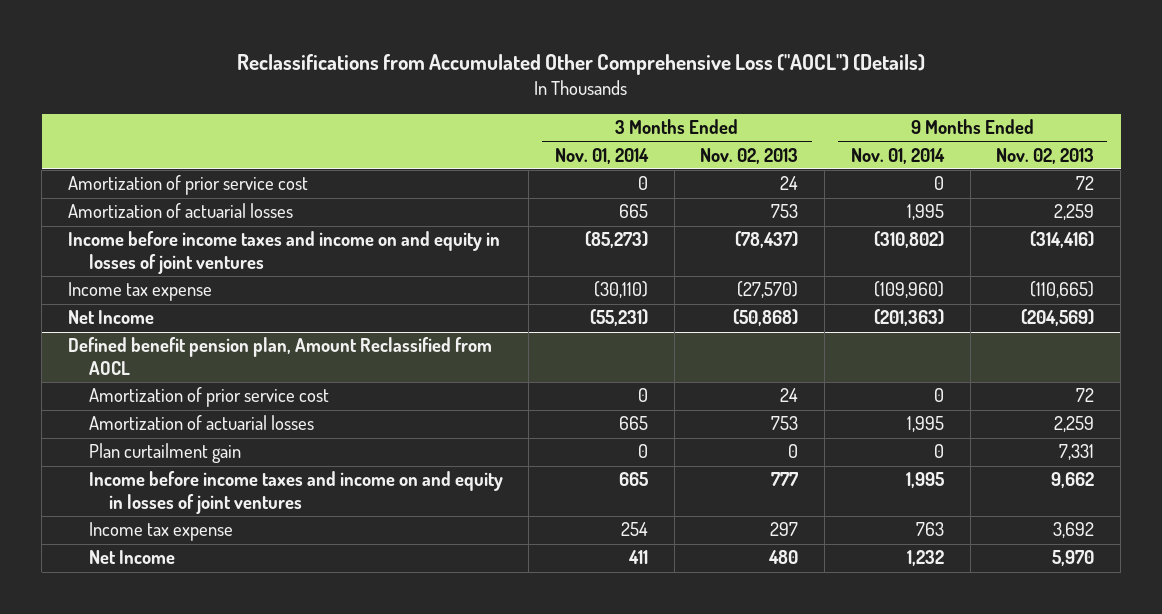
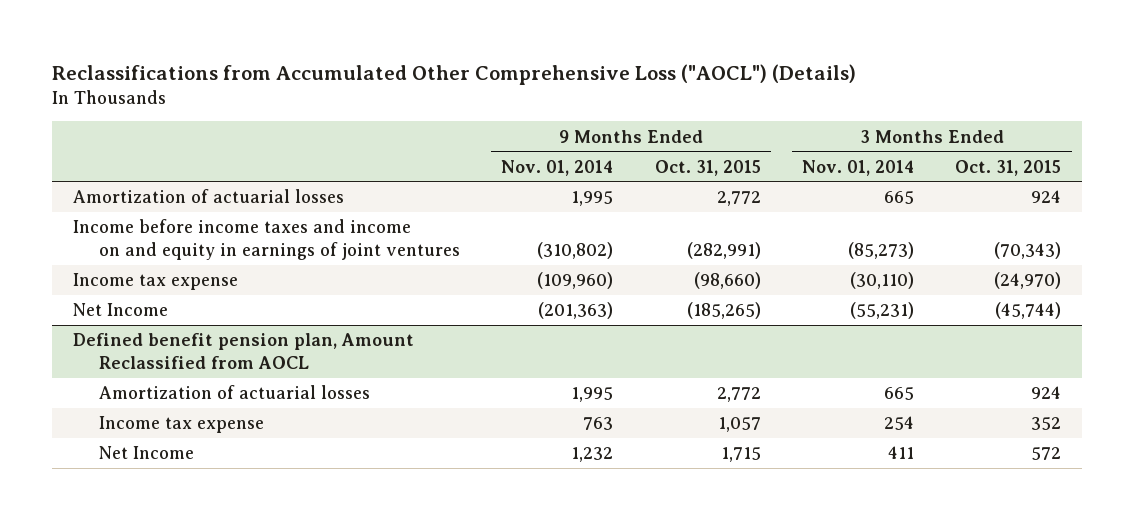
[700,147,799,164] Nov. 02, 2013 -> none
[996,147,1095,164] Nov. 02, 2013 -> none
none -> [654,159,761,176] Oct. 31, 2015
none -> [955,159,1062,176] Oct. 31, 2015
[68,175,309,196] Amortization of prior service cost -> none
[68,231,501,274] Income before income taxes and income on and equity in losses of joint ventures -> [72,219,460,261] Income before income taxes and income on and equity in earnings of joint ventures
[88,387,329,408] Amortization of prior service cost -> none
[88,443,241,464] Plan curtailment gain -> none
[88,471,503,514] Income before income taxes and income on and equity in losses of joint ventures -> none

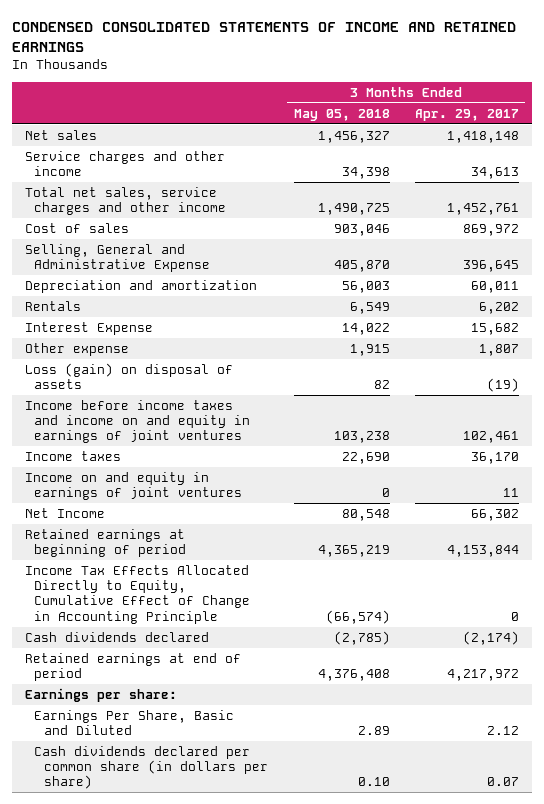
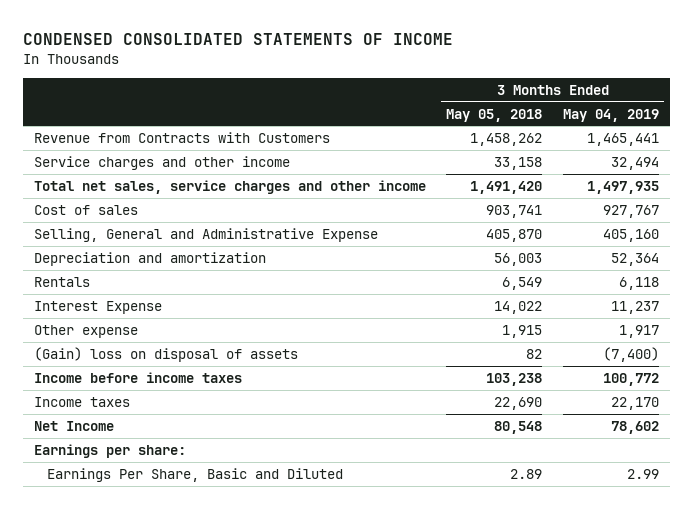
[12,21,517,52] CONDENSED CONSOLIDATED STATEMENTS OF INCOME AND RETAINED EARNINGS -> [23,33,454,46] CONDENSED CONSOLIDATED STATEMENTS OF INCOME
[415,108,520,121] Apr. 29, 2017 -> none
none -> [563,108,660,122] May 04, 2019
[24,130,97,141] Net sales -> none
none -> [33,131,330,143] Revenue from Contracts with Customers
[341,167,390,180] 34,398 -> [494,156,543,170] 33,158
[317,203,390,216] 1,490,725 -> [470,180,543,194] 1,491,420
[333,224,390,237] 903,046 -> [486,204,543,218] 903,741
[24,363,233,390] Loss (gain) on disposal of assets -> [33,346,298,362] (Gain) loss on disposal of assets
[24,400,251,444] Income before income taxes and income on and equity in earnings of joint ventures -> [33,371,242,383] Income before income taxes
[24,472,243,501] Income on and equity in earnings of joint ventures -> none
[24,529,187,558] Retained earnings at beginning of period -> none
[24,565,251,624] Income Tax Effects Allocated Directly to Equity, Cumulative Effect of Change in Accounting Principle -> none
[24,632,209,643] Cash dividends declared -> none
[24,653,241,682] Retained earnings at end of period -> none
[34,746,269,790] Cash dividends declared per common share (in dollars per share) -> none

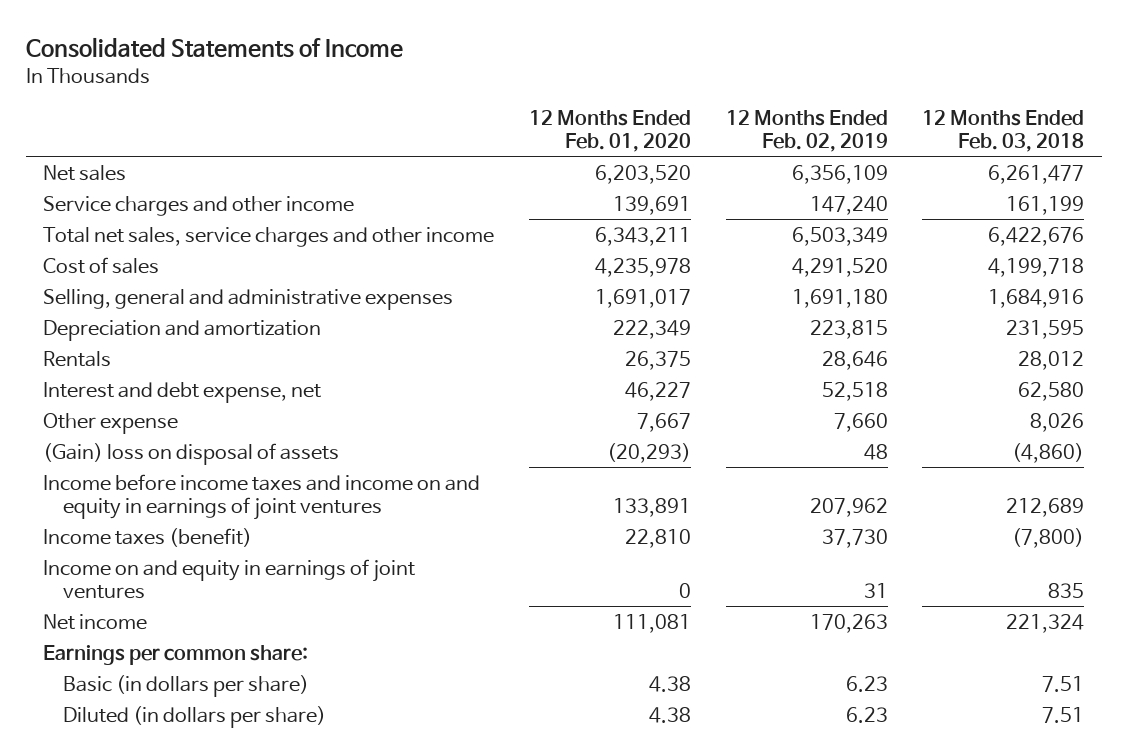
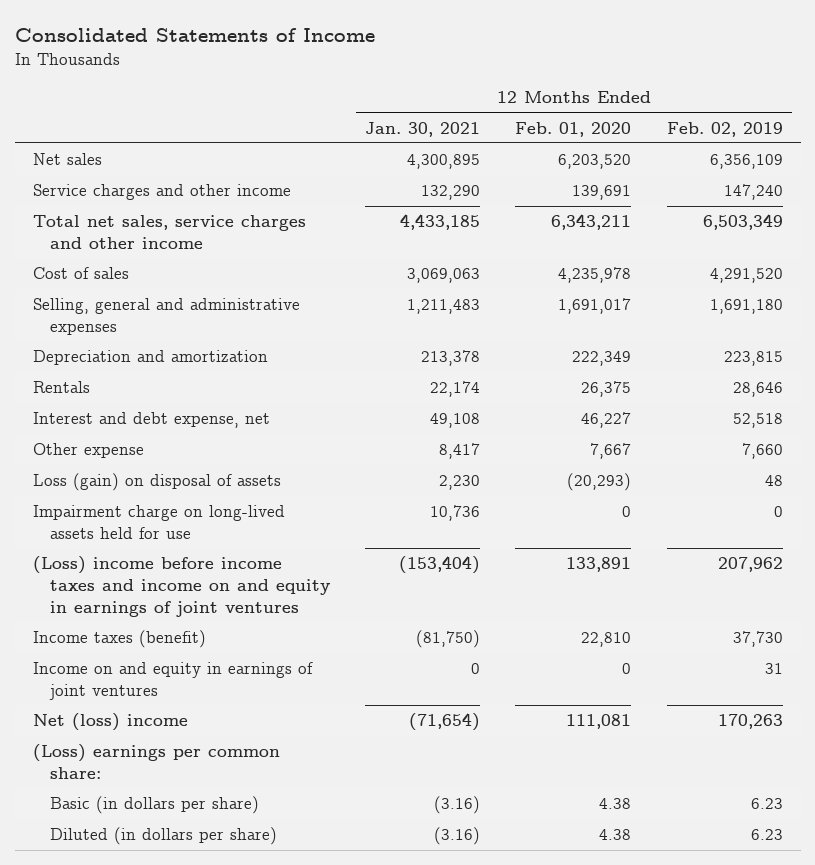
[922,109,1085,152] 12 Months Ended Feb. 03, 2018 -> none
none -> [365,121,481,137] Jan. 30, 2021
[43,442,340,465] (Gain) loss on disposal of assets -> [32,473,281,492] Loss (gain) on disposal of assets
none -> [32,505,285,539] Impairment charge on long-lived assets held for use
[43,473,481,520] Income before income taxes and income on and equity in earnings of joint ventures -> [32,556,330,617] (Loss) income before income taxes and income on and equity in earnings of joint ventures
[43,613,148,630] Net income -> [32,713,188,732] Net (loss) income
[43,644,309,665] Earnings per common share: -> [32,744,280,779] (Loss) earnings per common share:

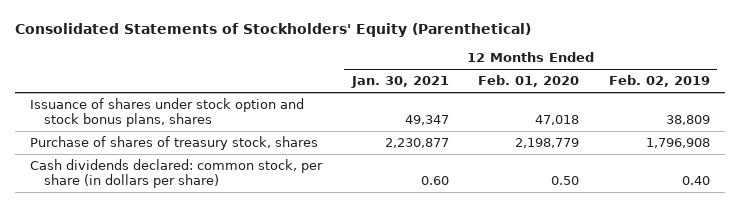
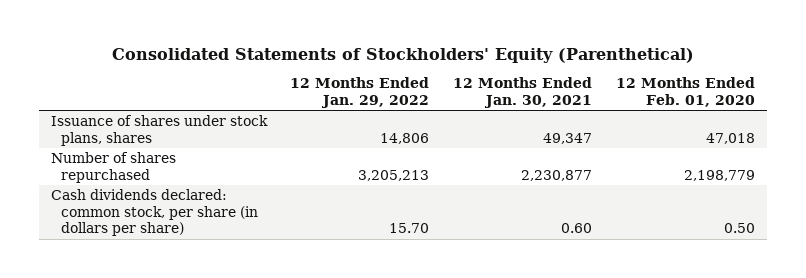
[608,75,710,88] Feb. 02, 2019 -> none
none -> [290,77,430,108] 12 Months Ended Jan. 29, 2022
[29,97,304,128] Issuance of shares under stock option and stock bonus plans, shares -> [50,115,268,146] Issuance of shares under stock plans, shares
[29,135,318,150] Purchase of shares of treasury stock, shares -> [50,152,176,183] Number of shares repurchased

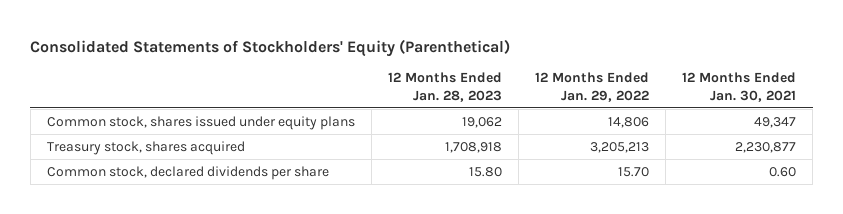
[615,77,755,107] 12 Months Ended Feb. 01, 2020 -> none
none -> [387,72,502,103] 12 Months Ended Jan. 28, 2023
[50,115,268,146] Issuance of shares under stock plans, shares -> [46,115,355,130] Common stock, shares issued under equity plans
[50,152,176,183] Number of shares repurchased -> [46,140,245,155] Treasury stock, shares acquired
[50,189,258,237] Cash dividends declared: common stock, per share (in dollars per share) -> [46,165,329,180] Common stock, declared dividends per share

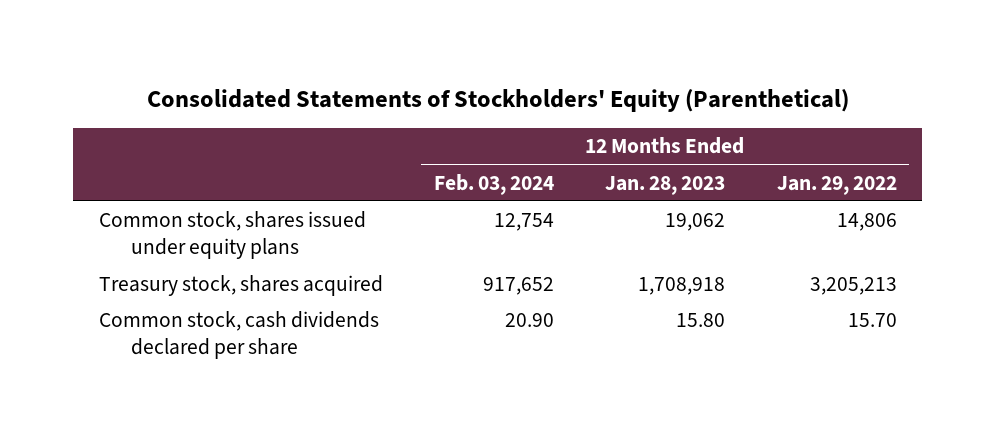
[682,72,797,103] 12 Months Ended Jan. 30, 2021 -> none
none -> [434,173,555,195] Feb. 03, 2024
[46,165,329,180] Common stock, declared dividends per share -> [99,311,380,360] Common stock, cash dividends declared per share

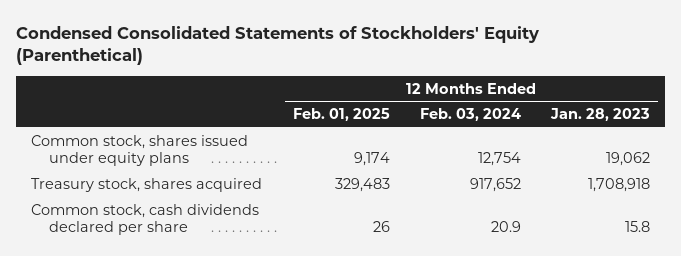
[146,88,849,112] Consolidated Statements of Stockholders' Equity (Parenthetical) -> [16,25,540,66] Condensed Consolidated Statements of Stockholders' Equity (Parenthetical)
[776,175,897,195] Jan. 29, 2022 -> none
none -> [292,108,390,122] Feb. 01, 2025
[505,313,555,328] 20.90 -> [490,220,521,232] 20.9
[676,313,726,328] 15.80 -> [625,220,651,232] 15.8

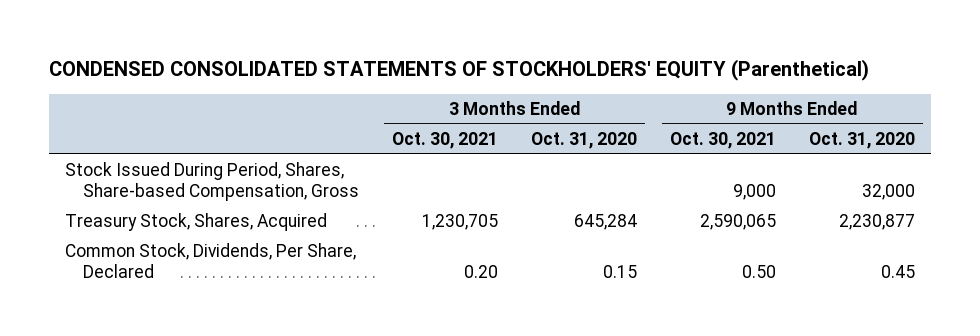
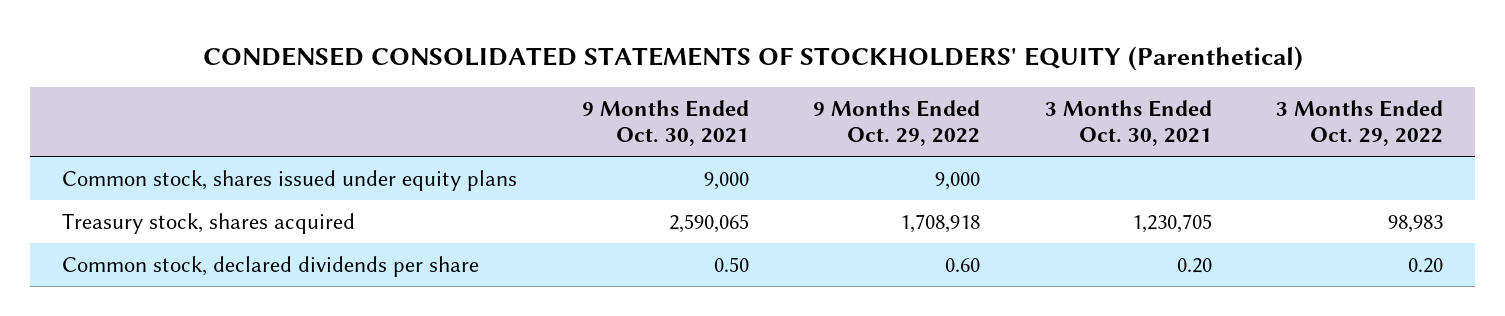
[531,131,638,149] Oct. 31, 2020 -> none
[808,131,915,149] Oct. 31, 2020 -> none
none -> [813,99,981,146] 9 Months Ended Oct. 29, 2022
none -> [1276,99,1444,146] 3 Months Ended Oct. 29, 2022
[65,162,360,202] Stock Issued During Period, Shares, Share-based Compensation, Gross -> [62,169,518,191] Common stock, shares issued under equity plans
[65,213,328,232] Treasury Stock, Shares, Acquired -> [62,212,356,234] Treasury stock, shares acquired
[65,243,357,279] Common Stock, Dividends, Per Share, Declared -> [62,255,480,277] Common stock, declared dividends per share

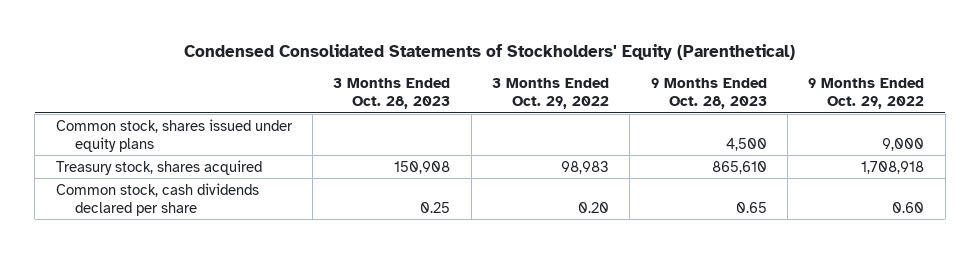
[202,45,1303,71] CONDENSED CONSOLIDATED STATEMENTS OF STOCKHOLDERS' EQUITY (Parenthetical) -> [184,44,796,61] Condensed Consolidated Statements of Stockholders' Equity (Parenthetical)
[581,99,749,146] 9 Months Ended Oct. 30, 2021 -> none
[1044,99,1212,146] 3 Months Ended Oct. 30, 2021 -> none
none -> [333,78,451,110] 3 Months Ended Oct. 28, 2023
none -> [650,78,767,110] 9 Months Ended Oct. 28, 2023
[62,255,480,277] Common stock, declared dividends per share -> [55,182,259,216] Common stock, cash dividends declared per share

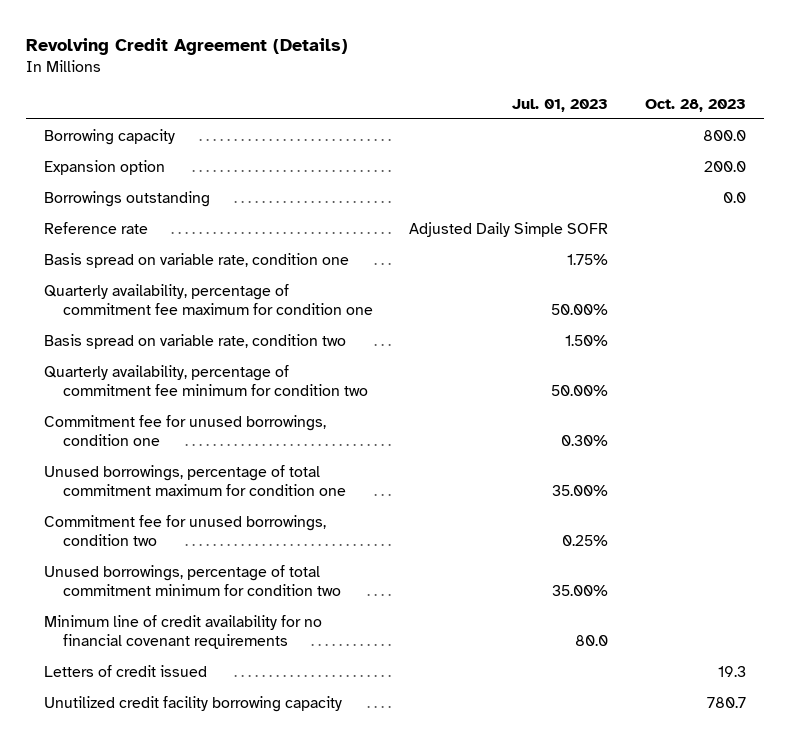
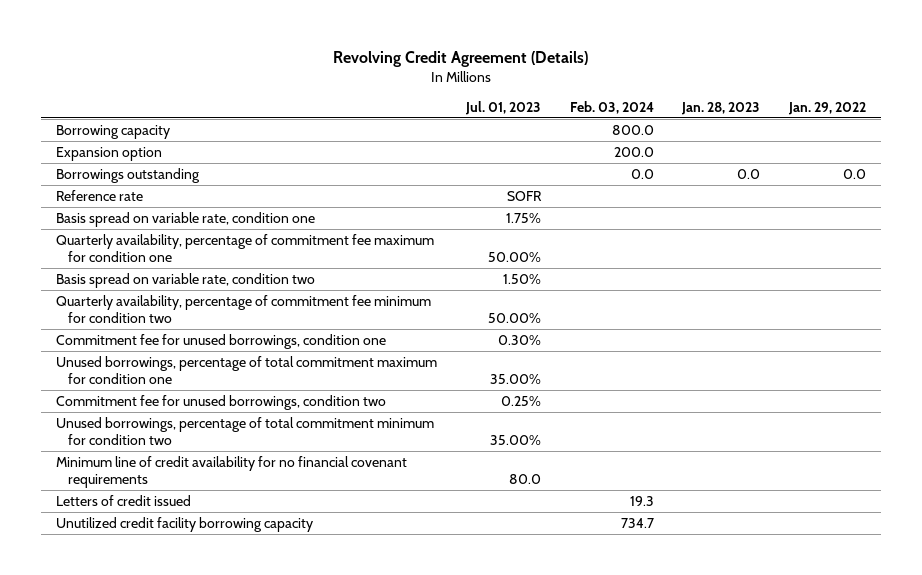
[644,98,746,112] Oct. 28, 2023 -> none
none -> [569,100,654,114] Feb. 03, 2024
none -> [681,101,761,115] Jan. 28, 2023
none -> [788,101,867,115] Jan. 29, 2022
[409,221,609,237] Adjusted Daily Simple SOFR -> [506,190,542,201] SOFR

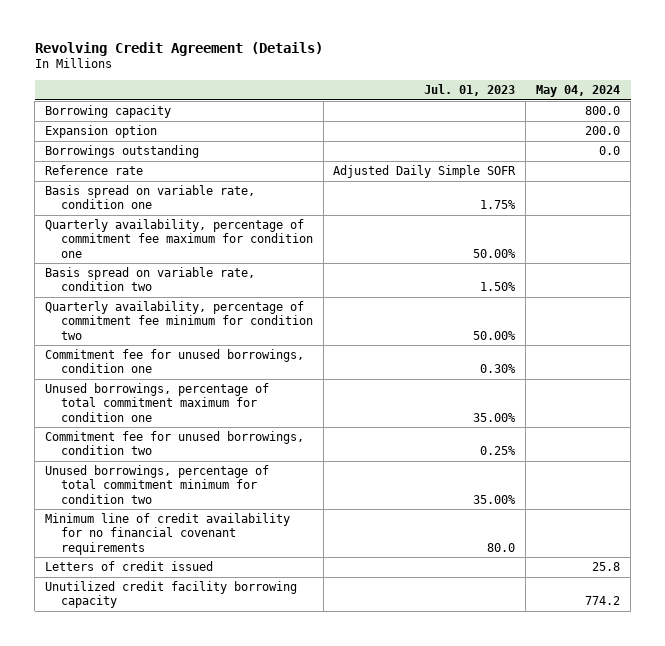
[569,100,654,114] Feb. 03, 2024 -> none
[681,101,761,115] Jan. 28, 2023 -> none
[788,101,867,115] Jan. 29, 2022 -> none
none -> [536,85,621,98] May 04, 2024
[506,190,542,201] SOFR -> [333,165,517,179] Adjusted Daily Simple SOFR

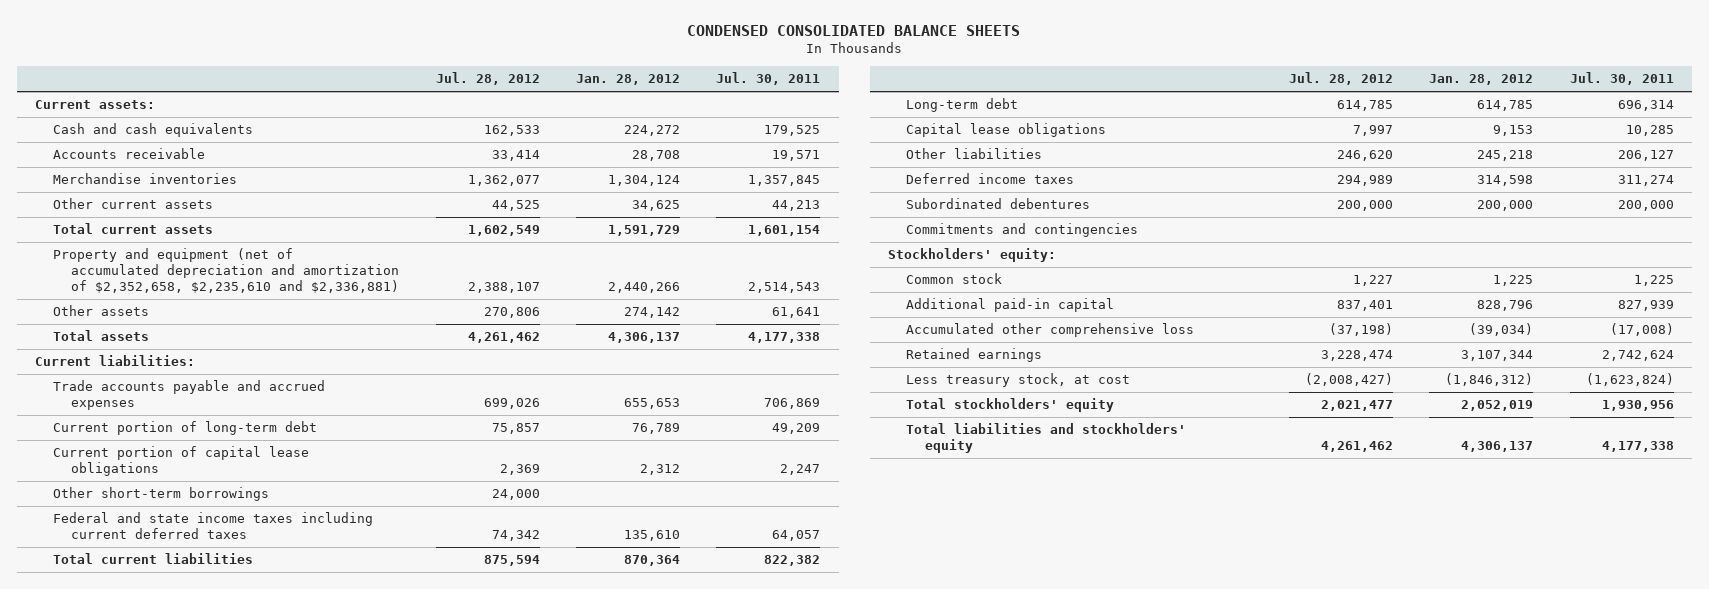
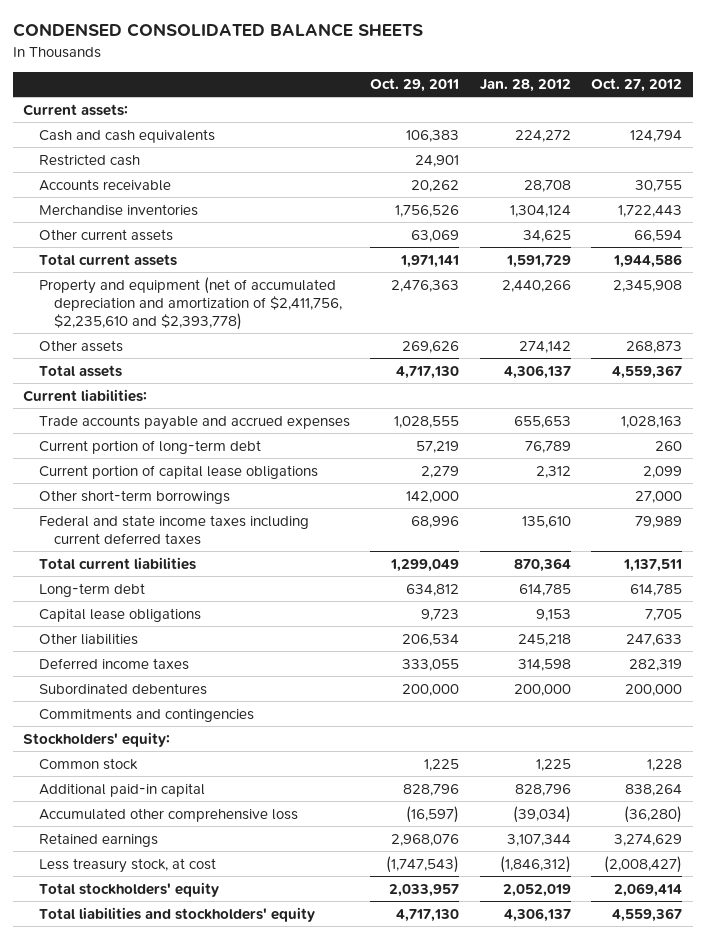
[435,72,540,86] Jul. 28, 2012 -> none
[716,72,821,86] Jul. 30, 2011 -> none
none -> [370,78,460,93] Oct. 29, 2011
none -> [591,78,683,93] Oct. 27, 2012
none -> [38,153,140,166] Restricted cash
[52,248,400,293] Property and equipment (net of accumulated depreciation and amortization of $2,352,658, $2,235,610 and $2,336,881) -> [38,276,343,330] Property and equipment (net of accumulated depreciation and amortization of $2,411,756, $2,235,610 and $2,393,778)

